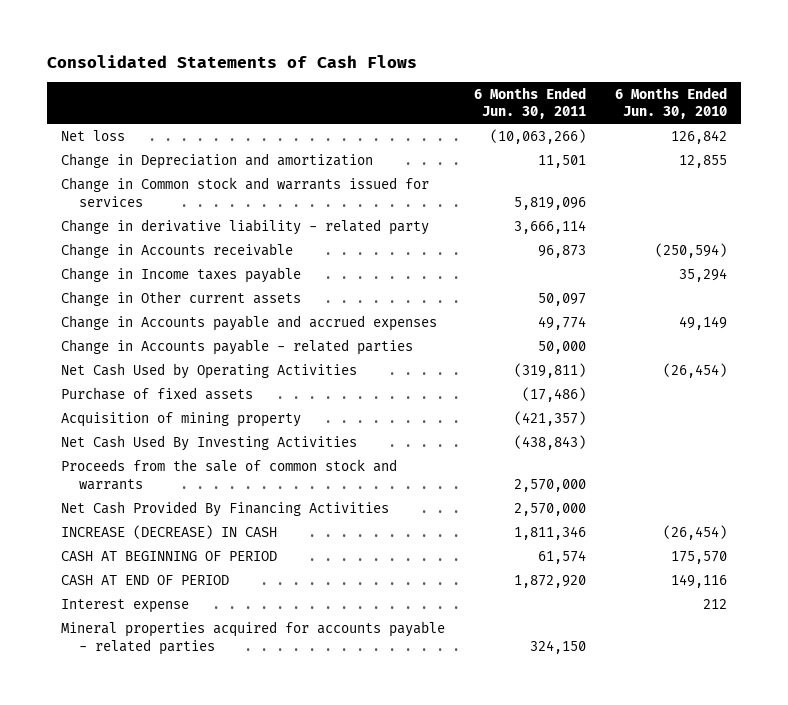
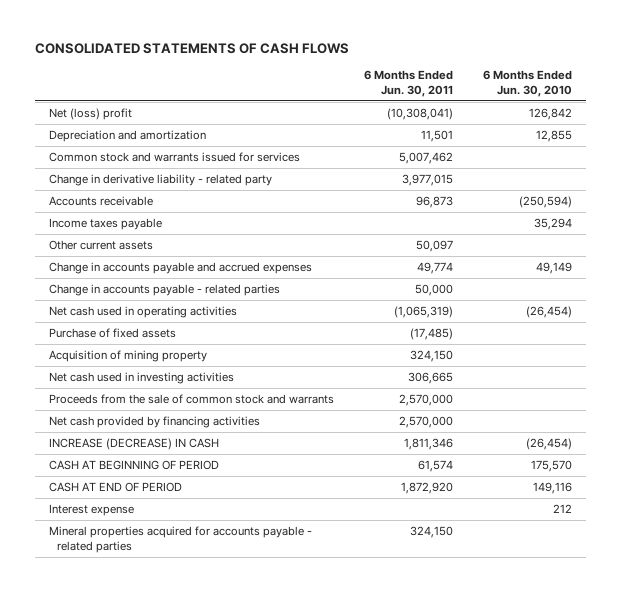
[46,55,417,69] Consolidated Statements of Cash Flows -> [34,42,349,54] CONSOLIDATED STATEMENTS OF CASH FLOWS
[61,129,126,141] Net loss -> [49,108,133,121] Net (loss) profit
[489,128,586,144] (10,063,266) -> [386,108,453,121] (10,308,041)
[61,152,374,169] Change in Depreciation and amortization -> [49,130,207,143] Depreciation and amortization
[61,176,430,207] Change in Common stock and warrants issued for services -> [49,152,301,163] Common stock and warrants issued for services
[513,196,586,210] 5,819,096 -> [398,152,453,165] 5,007,462
[513,219,586,234] 3,666,114 -> [401,174,453,187] 3,977,015
[61,242,294,258] Change in Accounts receivable -> [49,196,154,207] Accounts receivable
[61,266,302,283] Change in Income taxes payable -> [49,218,163,231] Income taxes payable
[61,290,302,306] Change in Other current assets -> [49,240,154,251] Other current assets
[61,314,438,331] Change in Accounts payable and accrued expenses -> [49,262,313,275] Change in accounts payable and accrued expenses
[61,338,414,355] Change in Accounts payable - related parties -> [49,284,281,297] Change in accounts payable - related parties
[61,362,358,379] Net Cash Used by Operating Activities -> [49,306,238,319] Net cash used in operating activities
[513,362,586,378] (319,811) -> [393,306,453,319] (1,065,319)
[521,386,586,402] (17,486) -> [409,328,453,341] (17,485)
[513,410,586,426] (421,357) -> [409,350,453,363] 324,150
[61,434,358,451] Net Cash Used By Investing Activities -> [49,372,235,385] Net cash used in investing activities
[513,434,586,450] (438,843) -> [407,372,453,385] 306,665
[61,500,390,517] Net Cash Provided By Financing Activities -> [49,416,261,429] Net cash provided by financing activities

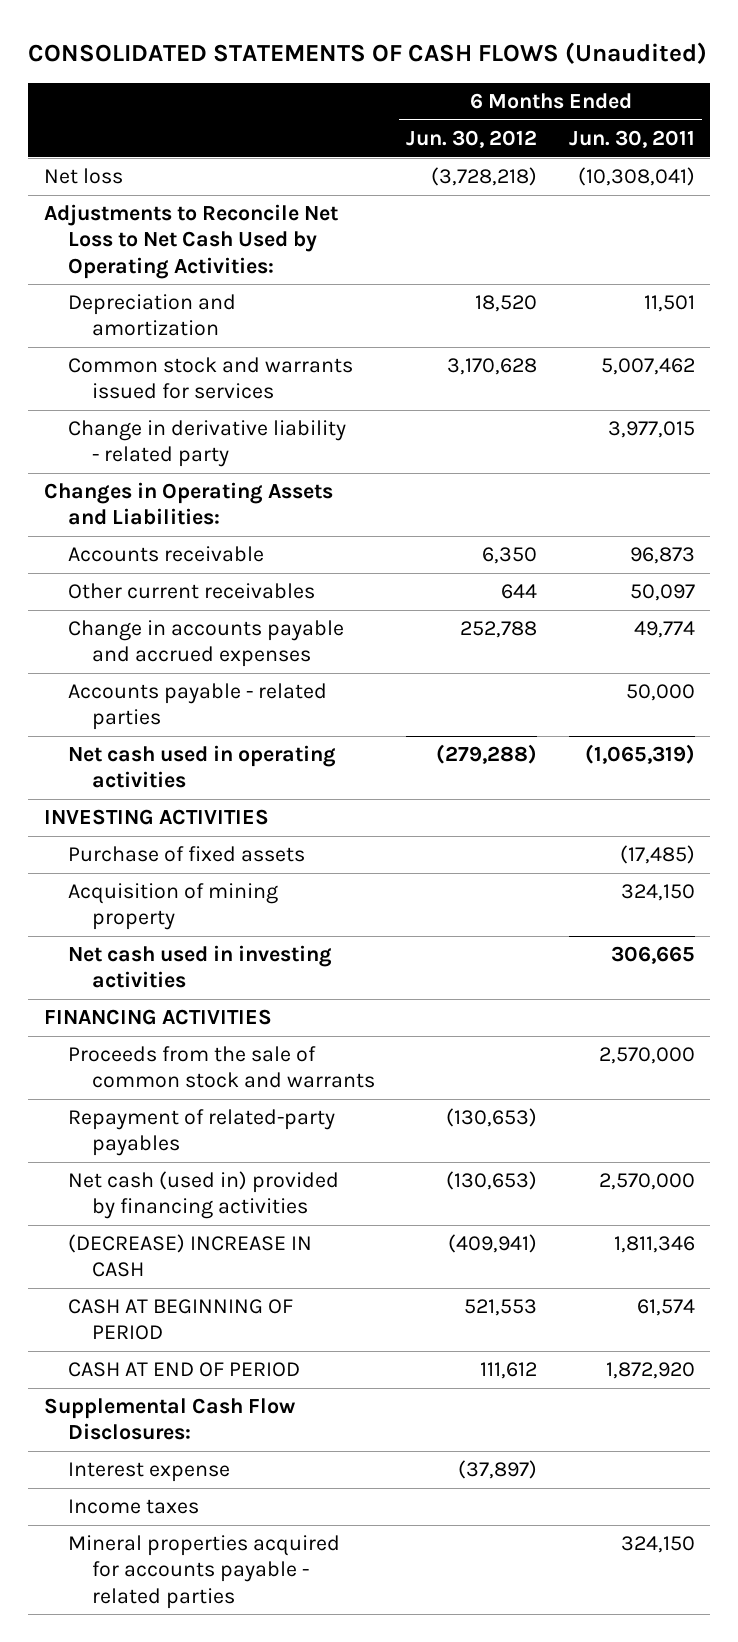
[34,42,349,54] CONSOLIDATED STATEMENTS OF CASH FLOWS -> [28,42,708,65] CONSOLIDATED STATEMENTS OF CASH FLOWS (Unaudited)
[482,70,572,98] 6 Months Ended Jun. 30, 2010 -> none
none -> [406,130,538,149] Jun. 30, 2012
[49,108,133,121] Net (loss) profit -> [43,168,123,185] Net loss
none -> [43,204,338,279] Adjustments to Reconcile Net Loss to Net Cash Used by Operating Activities:
none -> [43,482,333,526] Changes in Operating Assets and Liabilities:
[49,218,163,231] Income taxes payable -> none
[49,240,154,251] Other current assets -> [67,583,315,600] Other current receivables
[49,284,281,297] Change in accounts payable - related parties -> [67,683,327,731] Accounts payable - related parties
none -> [43,809,269,826] INVESTING ACTIVITIES
none -> [43,1009,272,1026] FINANCING ACTIVITIES
none -> [67,1109,335,1157] Repayment of related-party payables
[49,416,261,429] Net cash provided by financing activities -> [67,1171,339,1220] Net cash (used in) provided by financing activities
[49,438,220,451] INCREASE (DECREASE) IN CASH -> [67,1234,312,1278] (DECREASE) INCREASE IN CASH
none -> [43,1398,295,1441] Supplemental Cash Flow Disclosures:
none -> [67,1499,199,1515] Income taxes

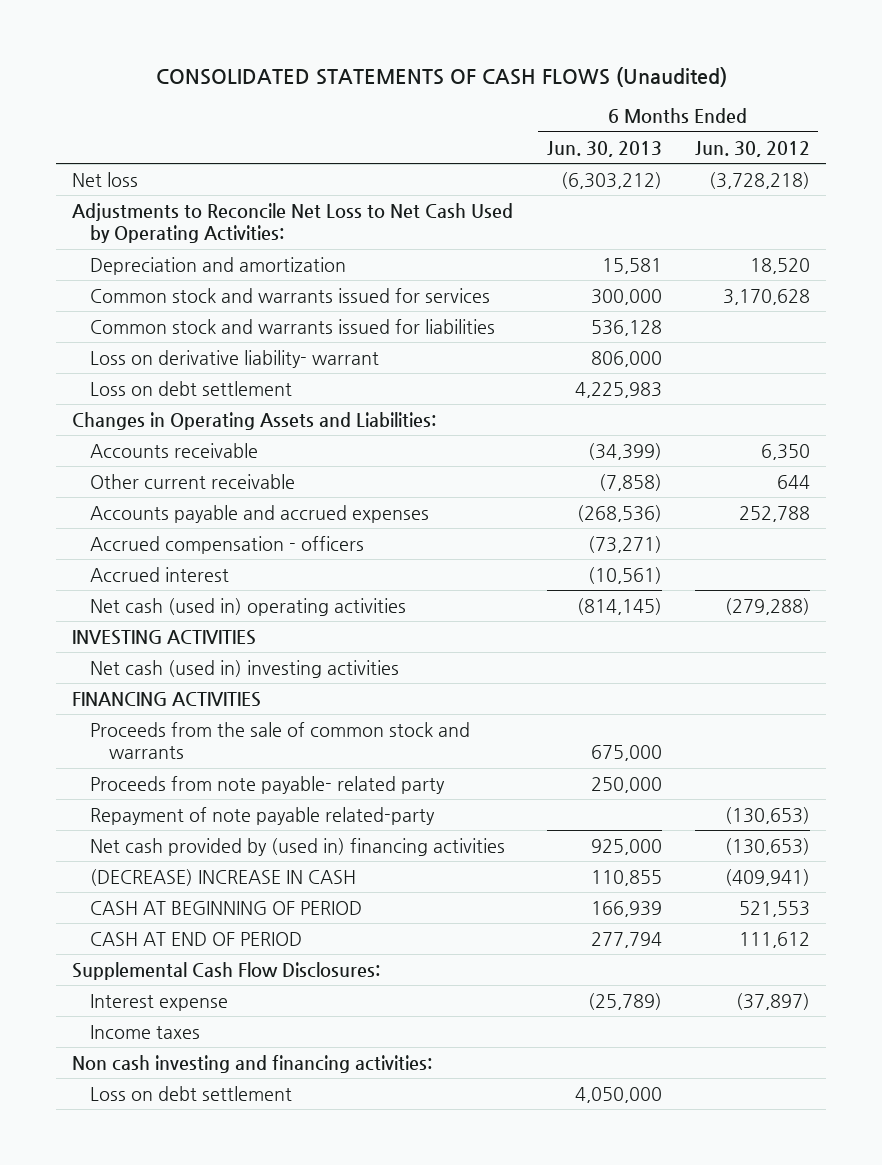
[568,130,695,149] Jun. 30, 2011 -> none
none -> [546,140,662,157] Jun. 30, 2013
[67,420,346,468] Change in derivative liability - related party -> none
none -> [90,318,496,334] Common stock and warrants issued for liabilities
none -> [90,349,380,368] Loss on derivative liability- warrant
none -> [90,380,293,396] Loss on debt settlement
[67,583,315,600] Other current receivables -> [90,473,296,489] Other current receivable
[67,620,344,668] Change in accounts payable and accrued expenses -> [90,504,430,523] Accounts payable and accrued expenses
[67,683,327,731] Accounts payable - related parties -> [90,535,365,554] Accrued compensation - officers
none -> [90,566,230,582] Accrued interest
[67,745,336,789] Net cash used in operating activities -> [90,597,407,616] Net cash (used in) operating activities
[67,846,305,863] Purchase of fixed assets -> none
[67,883,278,931] Acquisition of mining property -> none
[67,945,332,989] Net cash used in investing activities -> [90,659,400,678] Net cash (used in) investing activities
none -> [90,775,446,794] Proceeds from note payable- related party
[67,1109,335,1157] Repayment of related-party payables -> [90,806,436,825] Repayment of note payable related-party
[67,1171,339,1220] Net cash (used in) provided by financing activities -> [90,837,506,856] Net cash provided by (used in) financing activities
[67,1535,340,1609] Mineral properties acquired for accounts payable - related parties -> none
none -> [72,1054,433,1073] Non cash investing and financing activities:
none -> [90,1085,293,1101] Loss on debt settlement

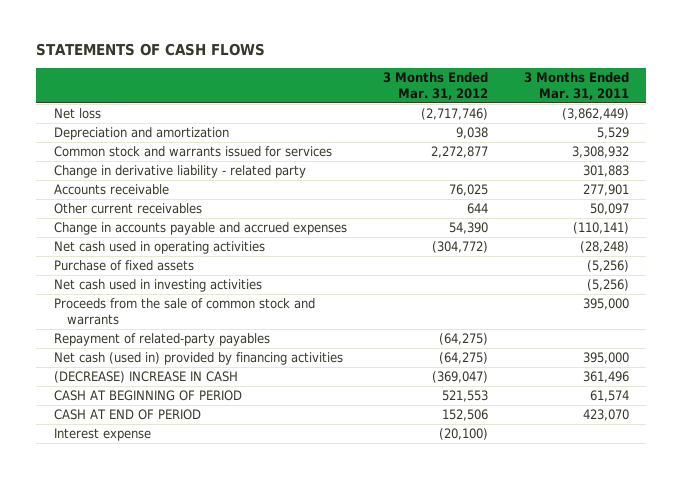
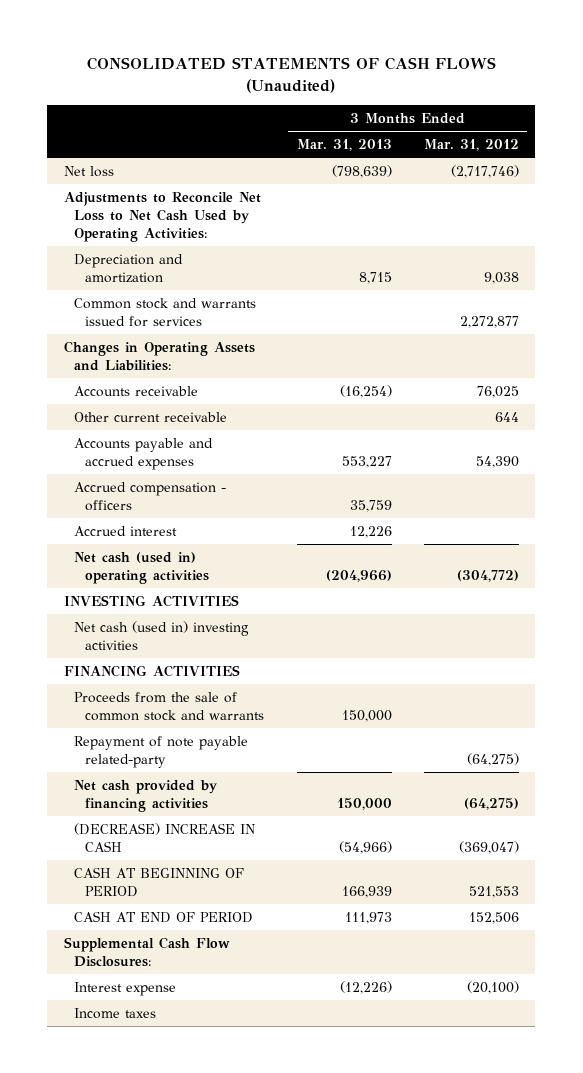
[36,43,266,57] STATEMENTS OF CASH FLOWS -> [87,57,497,93] CONSOLIDATED STATEMENTS OF CASH FLOWS (Unaudited)
[523,71,629,100] 3 Months Ended Mar. 31, 2011 -> none
none -> [296,139,392,152] Mar. 31, 2013
none -> [63,191,261,242] Adjustments to Reconcile Net Loss to Net Cash Used by Operating Activities:
[54,165,307,179] Change in derivative liability - related party -> none
none -> [63,340,255,371] Changes in Operating Assets and Liabilities:
[54,260,195,272] Purchase of fixed assets -> none
[54,203,203,215] Other current receivables -> [74,411,228,422] Other current receivable
[54,222,348,236] Change in accounts payable and accrued expenses -> [74,437,214,470] Accounts payable and accrued expenses
none -> [74,481,227,511] Accrued compensation - officers
none -> [74,525,178,536] Accrued interest
[54,241,266,255] Net cash used in operating activities -> [74,551,209,584] Net cash (used in) operating activities
none -> [63,594,239,607] INVESTING ACTIVITIES
[54,279,263,293] Net cash used in investing activities -> [74,620,250,650] Net cash (used in) investing activities
none -> [63,664,240,677] FINANCING ACTIVITIES
[54,333,271,347] Repayment of related-party payables -> [74,735,249,768] Repayment of note payable related-party
[54,352,344,366] Net cash (used in) provided by financing activities -> [74,779,218,812] Net cash provided by financing activities
none -> [63,936,230,967] Supplemental Cash Flow Disclosures:
none -> [74,1007,157,1019] Income taxes

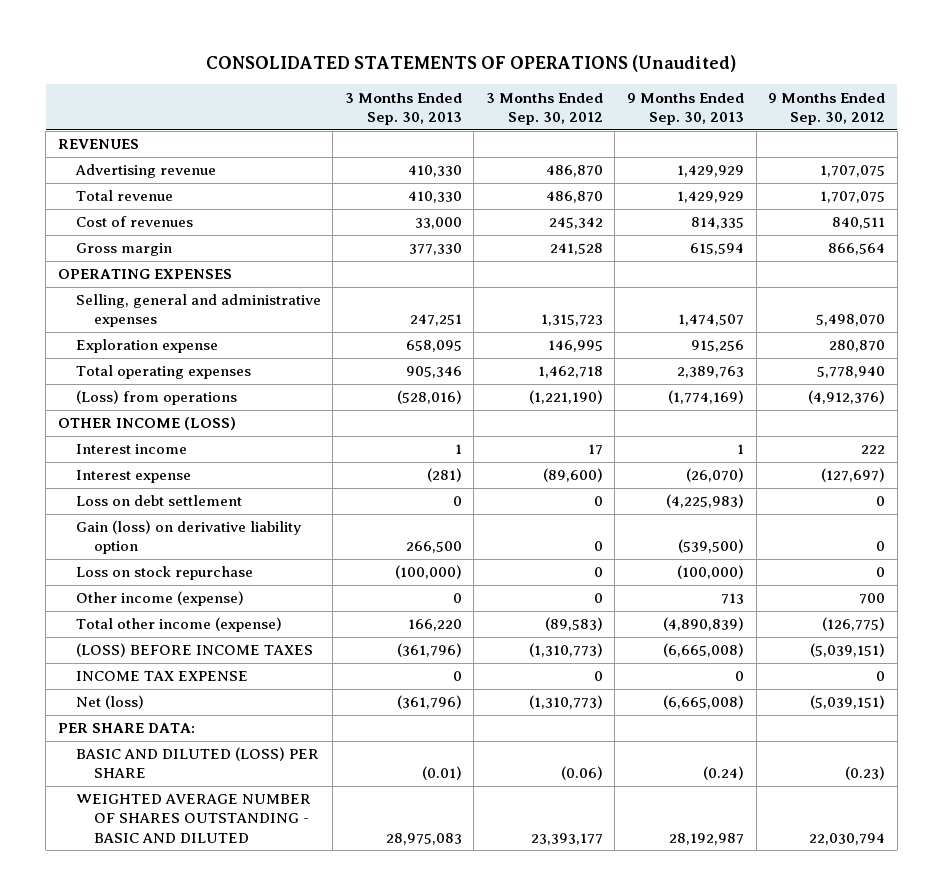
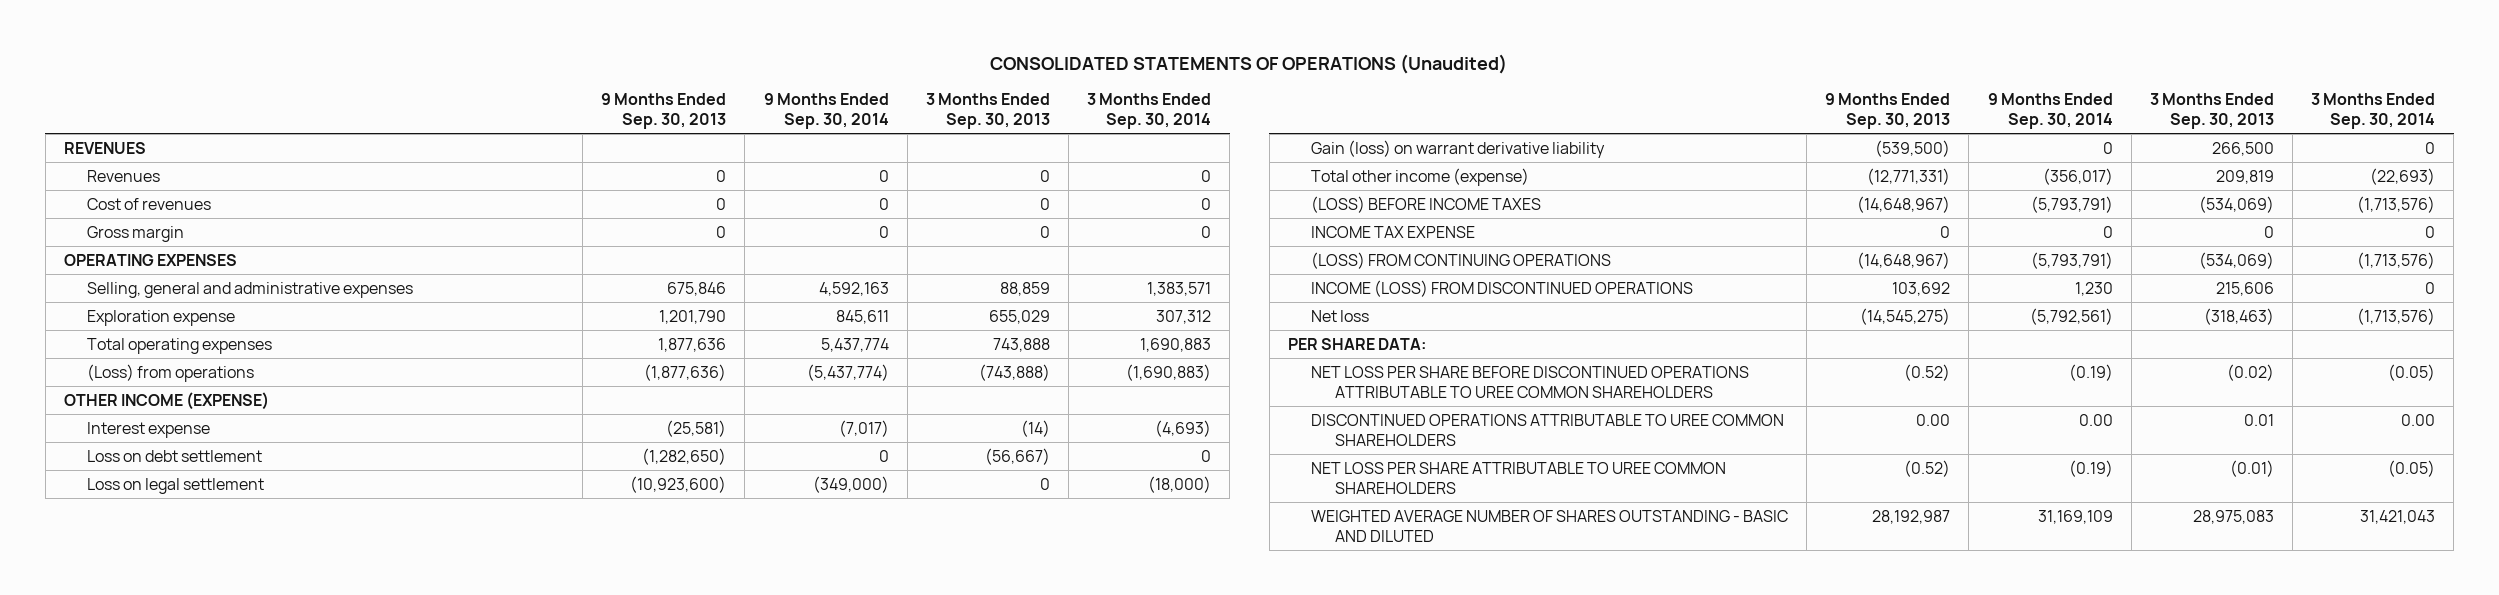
[485,92,603,125] 3 Months Ended Sep. 30, 2012 -> none
[768,92,886,125] 9 Months Ended Sep. 30, 2012 -> none
none -> [763,93,889,129] 9 Months Ended Sep. 30, 2014
none -> [1086,93,1211,129] 3 Months Ended Sep. 30, 2014
[74,164,216,179] Advertising revenue -> none
[75,190,173,202] Total revenue -> none
none -> [87,169,161,182] Revenues
[414,217,462,230] 33,000 -> [1039,197,1050,210] 0
[690,217,744,230] 814,335 -> [716,197,727,210] 0
[408,243,462,256] 377,330 -> [1039,225,1050,238] 0
[689,243,744,256] 615,594 -> [716,225,727,238] 0
[75,444,187,455] Interest income -> none
[75,566,253,581] Loss on stock repurchase -> none
[75,591,244,607] Other income (expense) -> none
[409,314,462,327] 247,251 -> [999,281,1050,296] 88,859
[677,314,744,327] 1,474,507 -> [667,281,727,296] 675,846
[405,340,462,353] 658,095 -> [988,309,1050,324] 655,029
[690,340,744,353] 915,256 -> [659,309,727,324] 1,201,790
[405,366,462,379] 905,346 -> [992,337,1050,352] 743,888
[676,366,744,379] 2,389,763 -> [658,337,727,352] 1,877,636
[396,390,462,405] (528,016) -> [978,363,1050,381] (743,888)
[667,390,744,405] (1,774,169) -> [644,363,727,381] (1,877,636)
[57,417,236,431] OTHER INCOME (LOSS) -> [63,391,269,410] OTHER INCOME (EXPENSE)
[426,468,462,483] (281) -> [1020,419,1050,437] (14)
[685,468,744,483] (26,070) -> [666,419,727,437] (25,581)
[452,496,462,507] 0 -> [984,447,1050,465] (56,667)
[665,494,744,509] (4,225,983) -> [642,447,727,465] (1,282,650)
none -> [87,477,265,494] Loss on legal settlement
[75,520,301,555] Gain (loss) on derivative liability option -> [1311,139,1606,158] Gain (loss) on warrant derivative liability
[407,619,462,632] 166,220 -> [2215,169,2274,184] 209,819
[662,617,744,632] (4,890,839) -> [1867,167,1951,185] (12,771,331)
[396,643,462,658] (361,796) -> [2198,195,2274,213] (534,069)
[662,643,744,658] (6,665,008) -> [1857,195,1951,213] (14,648,967)
none -> [1311,251,1612,269] (LOSS) FROM CONTINUING OPERATIONS
none -> [1311,279,1694,297] INCOME (LOSS) FROM DISCONTINUED OPERATIONS
[75,695,144,710] Net (loss) -> [1311,309,1370,322] Net loss
[396,695,462,710] (361,796) -> [2203,307,2274,325] (318,463)
[662,695,744,710] (6,665,008) -> [1860,307,1951,325] (14,545,275)
none -> [1311,365,1750,398] NET LOSS PER SHARE BEFORE DISCONTINUED OPERATIONS ATTRIBUTABLE TO UREE COMMON SHAREHOLDERS
none -> [1311,413,1785,446] DISCONTINUED OPERATIONS ATTRIBUTABLE TO UREE COMMON SHAREHOLDERS
[75,747,319,779] BASIC AND DILUTED (LOSS) PER SHARE -> [1311,461,1727,494] NET LOSS PER SHARE ATTRIBUTABLE TO UREE COMMON SHAREHOLDERS
[702,766,744,781] (0.24) -> [1904,459,1951,477] (0.52)

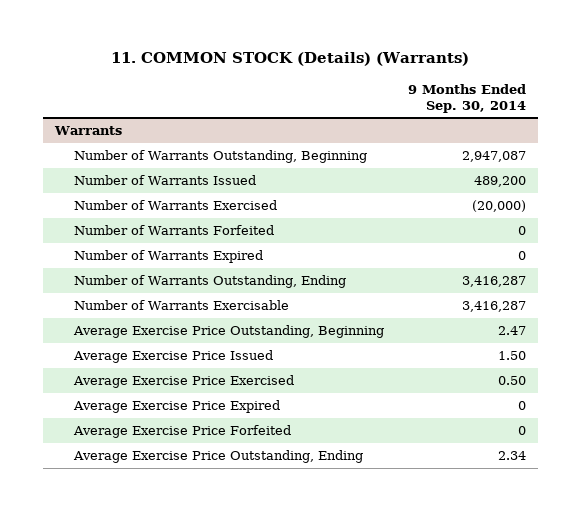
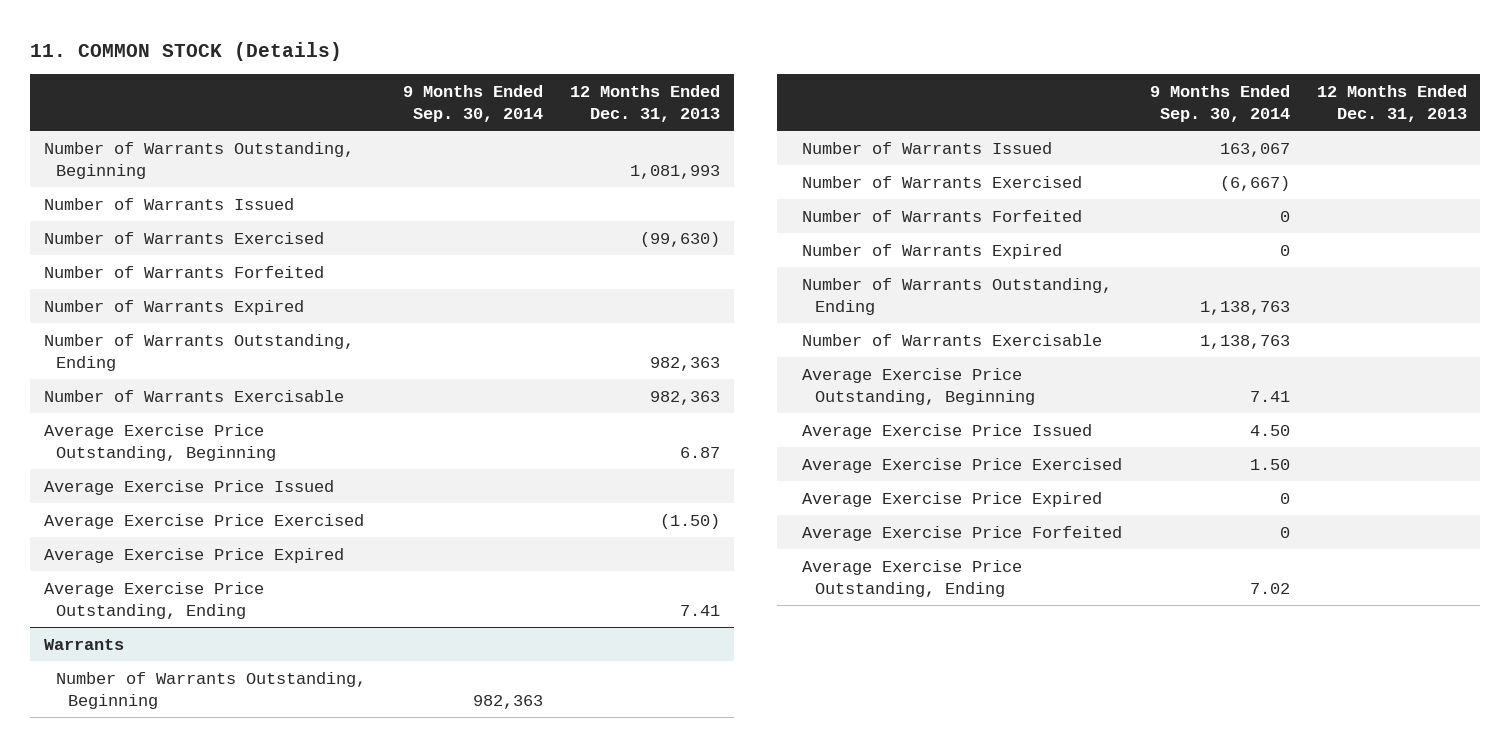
[111,52,470,67] 11. COMMON STOCK (Details) (Warrants) -> [30,42,343,62] 11. COMMON STOCK (Details)
none -> [570,84,721,122] 12 Months Ended Dec. 31, 2013
none -> [43,141,354,179] Number of Warrants Outstanding, Beginning
none -> [43,197,294,210] Number of Warrants Issued
none -> [43,231,324,244] Number of Warrants Exercised
none -> [43,265,324,278] Number of Warrants Forfeited
none -> [43,299,304,315] Number of Warrants Expired
none -> [43,333,354,371] Number of Warrants Outstanding, Ending
none -> [43,389,344,402] Number of Warrants Exercisable
none -> [43,423,277,461] Average Exercise Price Outstanding, Beginning
none -> [43,479,334,495] Average Exercise Price Issued
none -> [43,513,364,529] Average Exercise Price Exercised
none -> [43,547,344,563] Average Exercise Price Expired
none -> [43,581,264,619] Average Exercise Price Outstanding, Ending
[462,151,527,163] 2,947,087 -> [473,694,544,709] 982,363
[474,176,527,188] 489,200 -> [1219,142,1290,157] 163,067
[472,200,527,213] (20,000) -> [1219,175,1290,191] (6,667)
[462,276,527,288] 3,416,287 -> [1199,300,1290,315] 1,138,763
[462,301,527,313] 3,416,287 -> [1199,334,1290,349] 1,138,763
[498,326,527,336] 2.47 -> [1249,390,1290,402] 7.41
[498,351,527,361] 1.50 -> [1249,424,1290,436] 4.50
[498,376,527,386] 0.50 -> [1249,458,1290,470] 1.50
[498,451,527,461] 2.34 -> [1249,582,1290,594] 7.02

